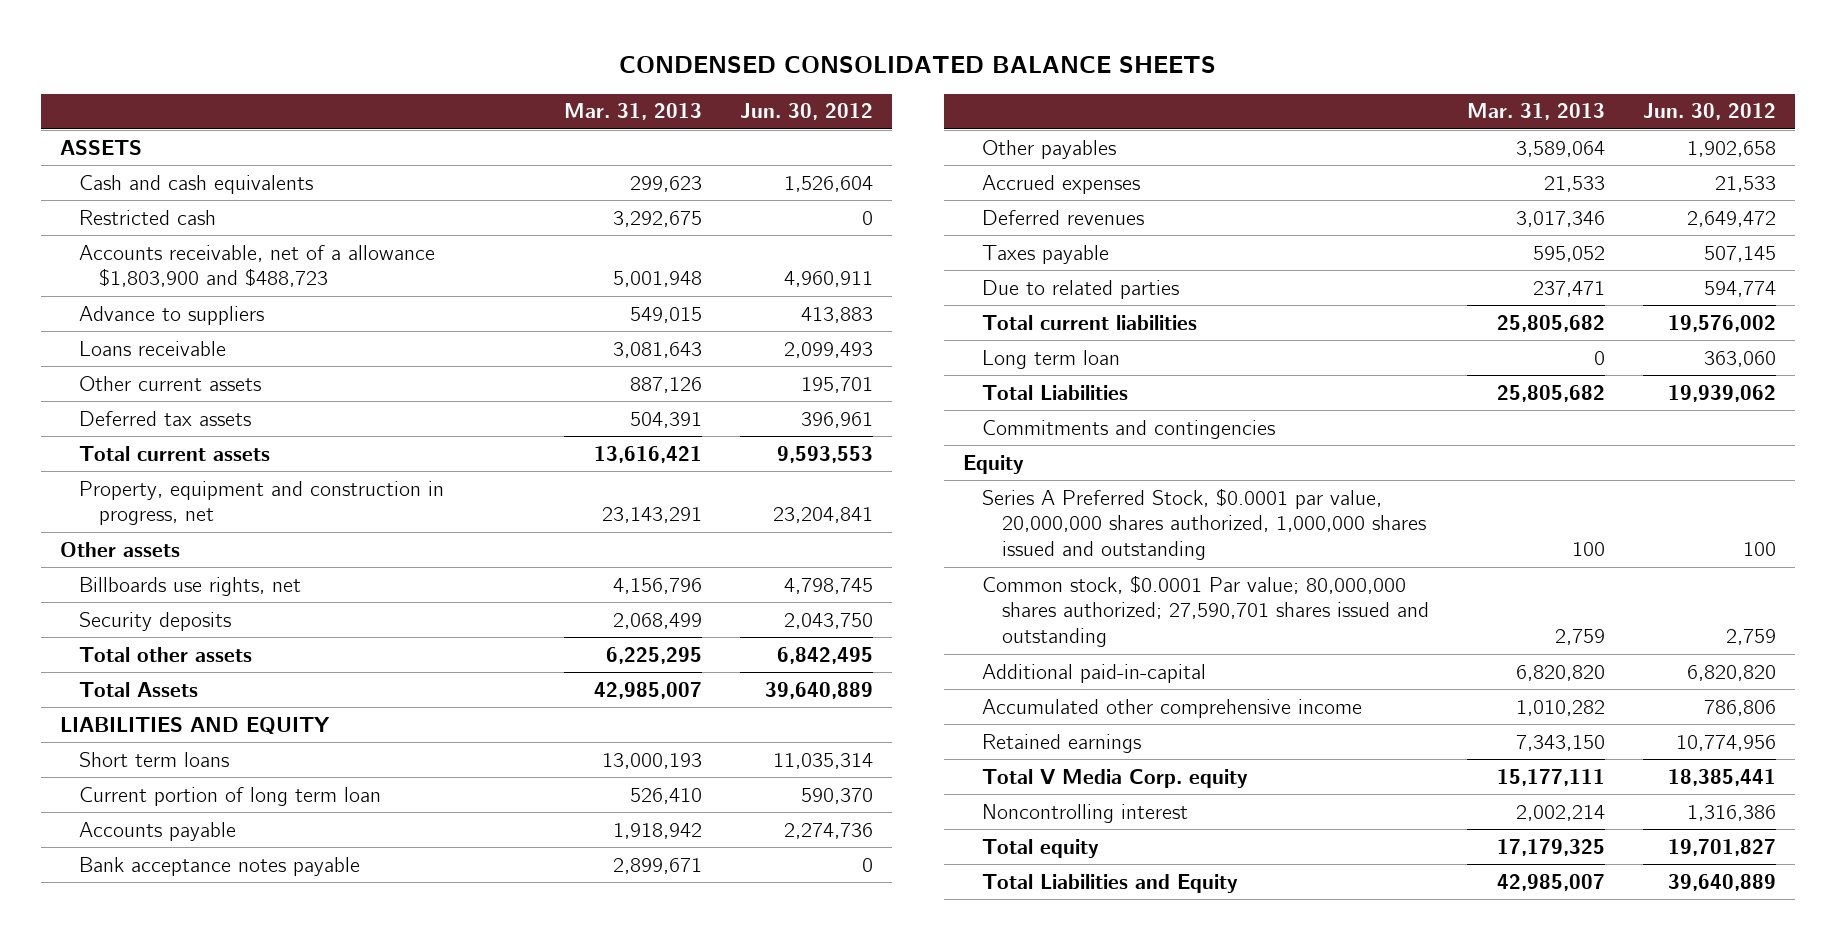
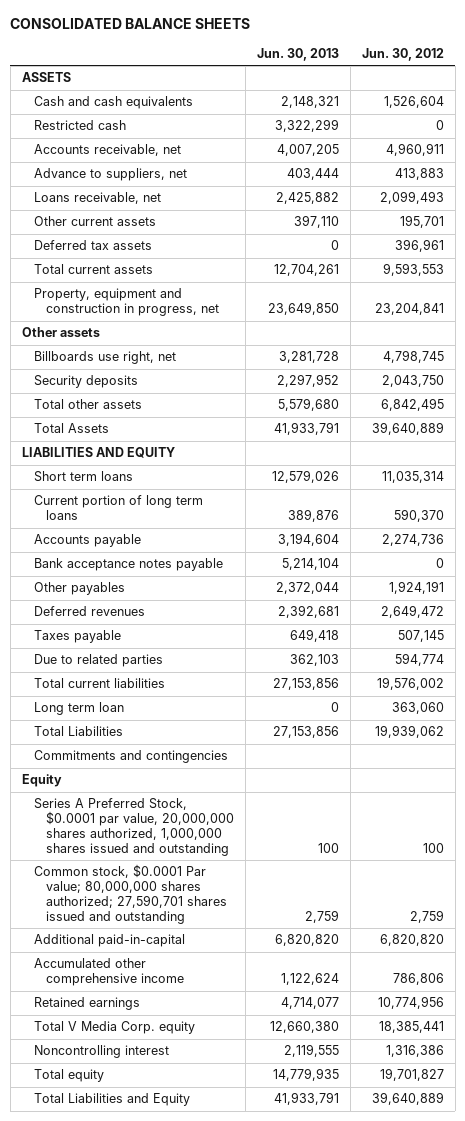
[618,55,1216,73] CONDENSED CONSOLIDATED BALANCE SHEETS -> [10,18,251,30] CONSOLIDATED BALANCE SHEETS
[563,103,702,121] Mar. 31, 2013 -> none
none -> [256,47,339,61] Jun. 30, 2013
[79,244,436,288] Accounts receivable, net of a allowance $1,803,900 and $488,723 -> [33,144,181,157] Accounts receivable, net
[79,305,265,325] Advance to suppliers -> [33,168,187,182] Advance to suppliers, net
[79,340,227,356] Loans receivable -> [33,192,161,205] Loans receivable, net
[79,576,302,596] Billboards use rights, net -> [33,351,176,365] Billboards use right, net
[79,786,382,806] Current portion of long term loan -> [33,495,203,521] Current portion of long term loans
[982,174,1141,194] Accrued expenses -> none
[1686,140,1776,157] 1,902,658 -> [388,581,444,595] 1,924,191

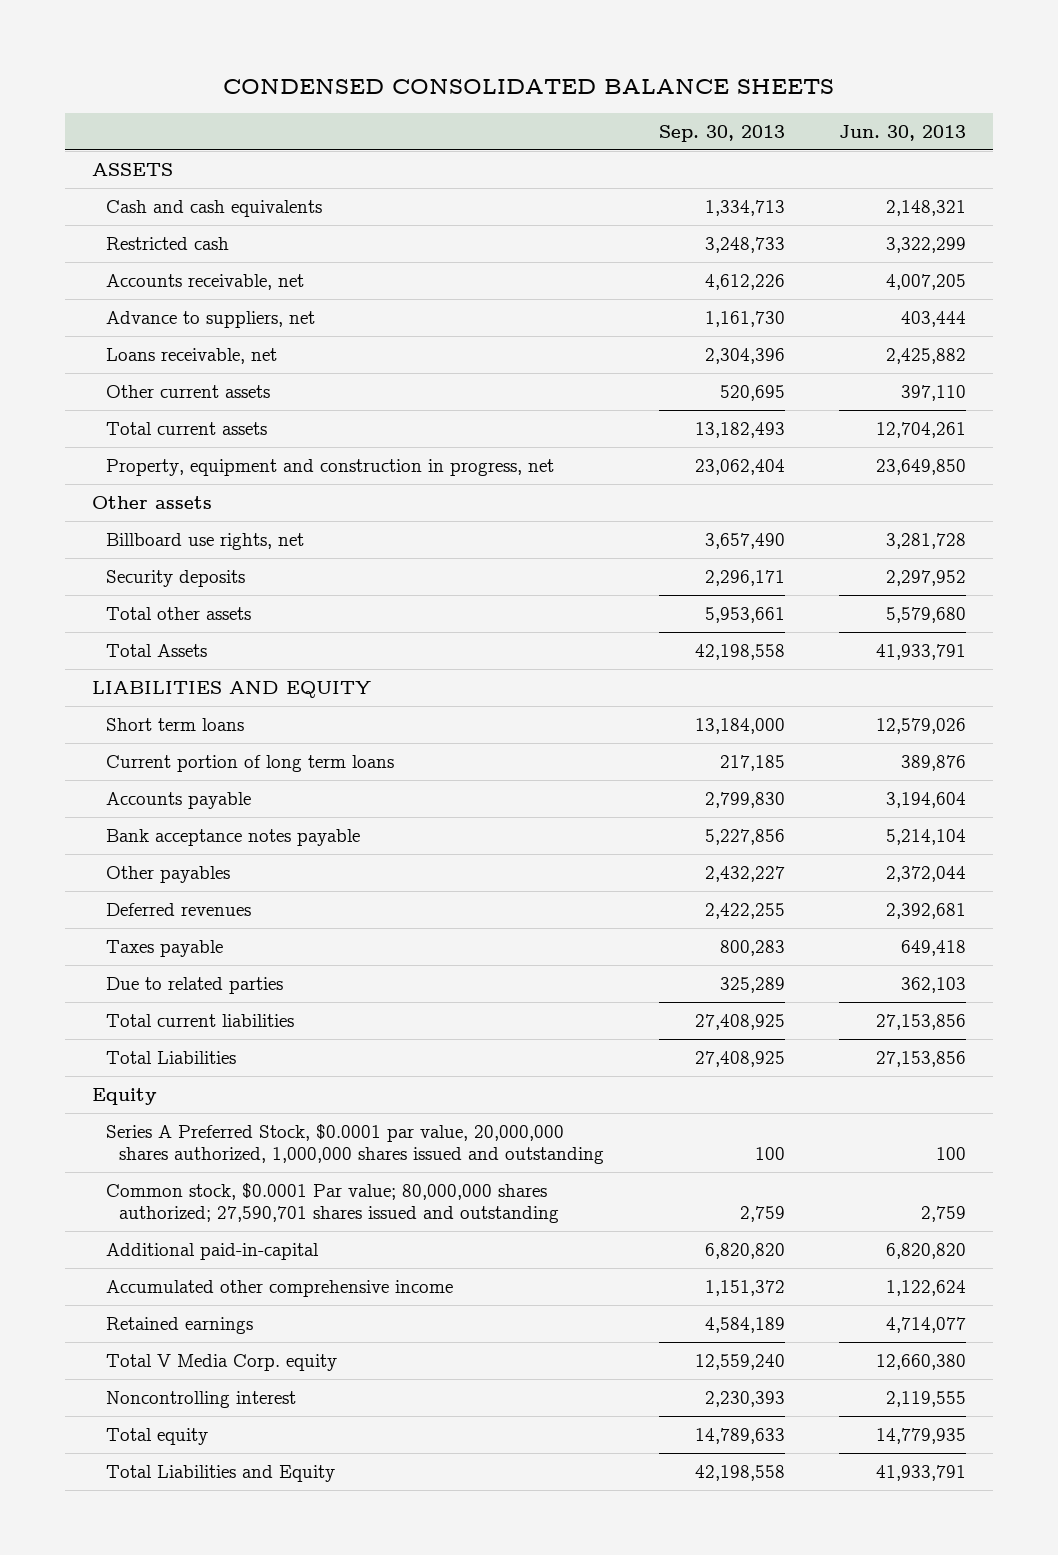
[10,18,251,30] CONSOLIDATED BALANCE SHEETS -> [223,79,835,95] CONDENSED CONSOLIDATED BALANCE SHEETS
[361,47,444,61] Jun. 30, 2012 -> none
none -> [658,124,785,142] Sep. 30, 2013
[33,240,152,251] Deferred tax assets -> none
[33,351,176,365] Billboards use right, net -> [105,532,304,550] Billboard use rights, net
[33,702,124,716] Long term loan -> none
[33,750,228,764] Commitments and contingencies -> none

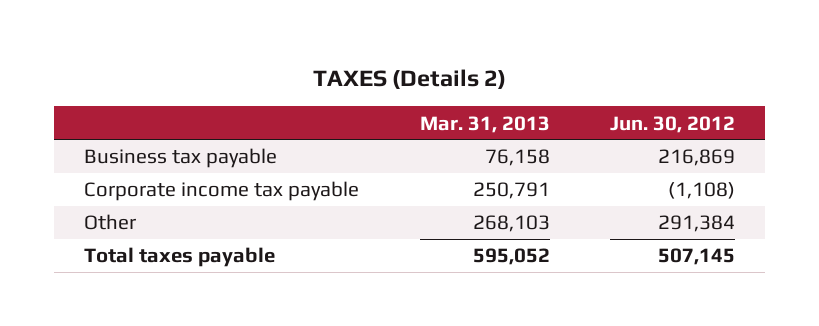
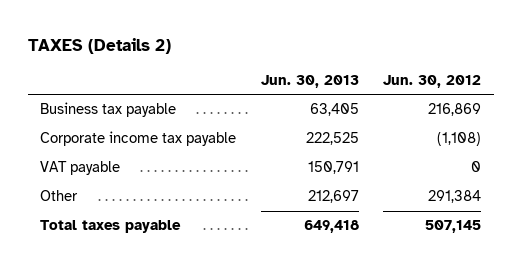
[419,115,550,133] Mar. 31, 2013 -> none
none -> [260,74,359,88] Jun. 30, 2013
none -> [40,161,121,176] VAT payable

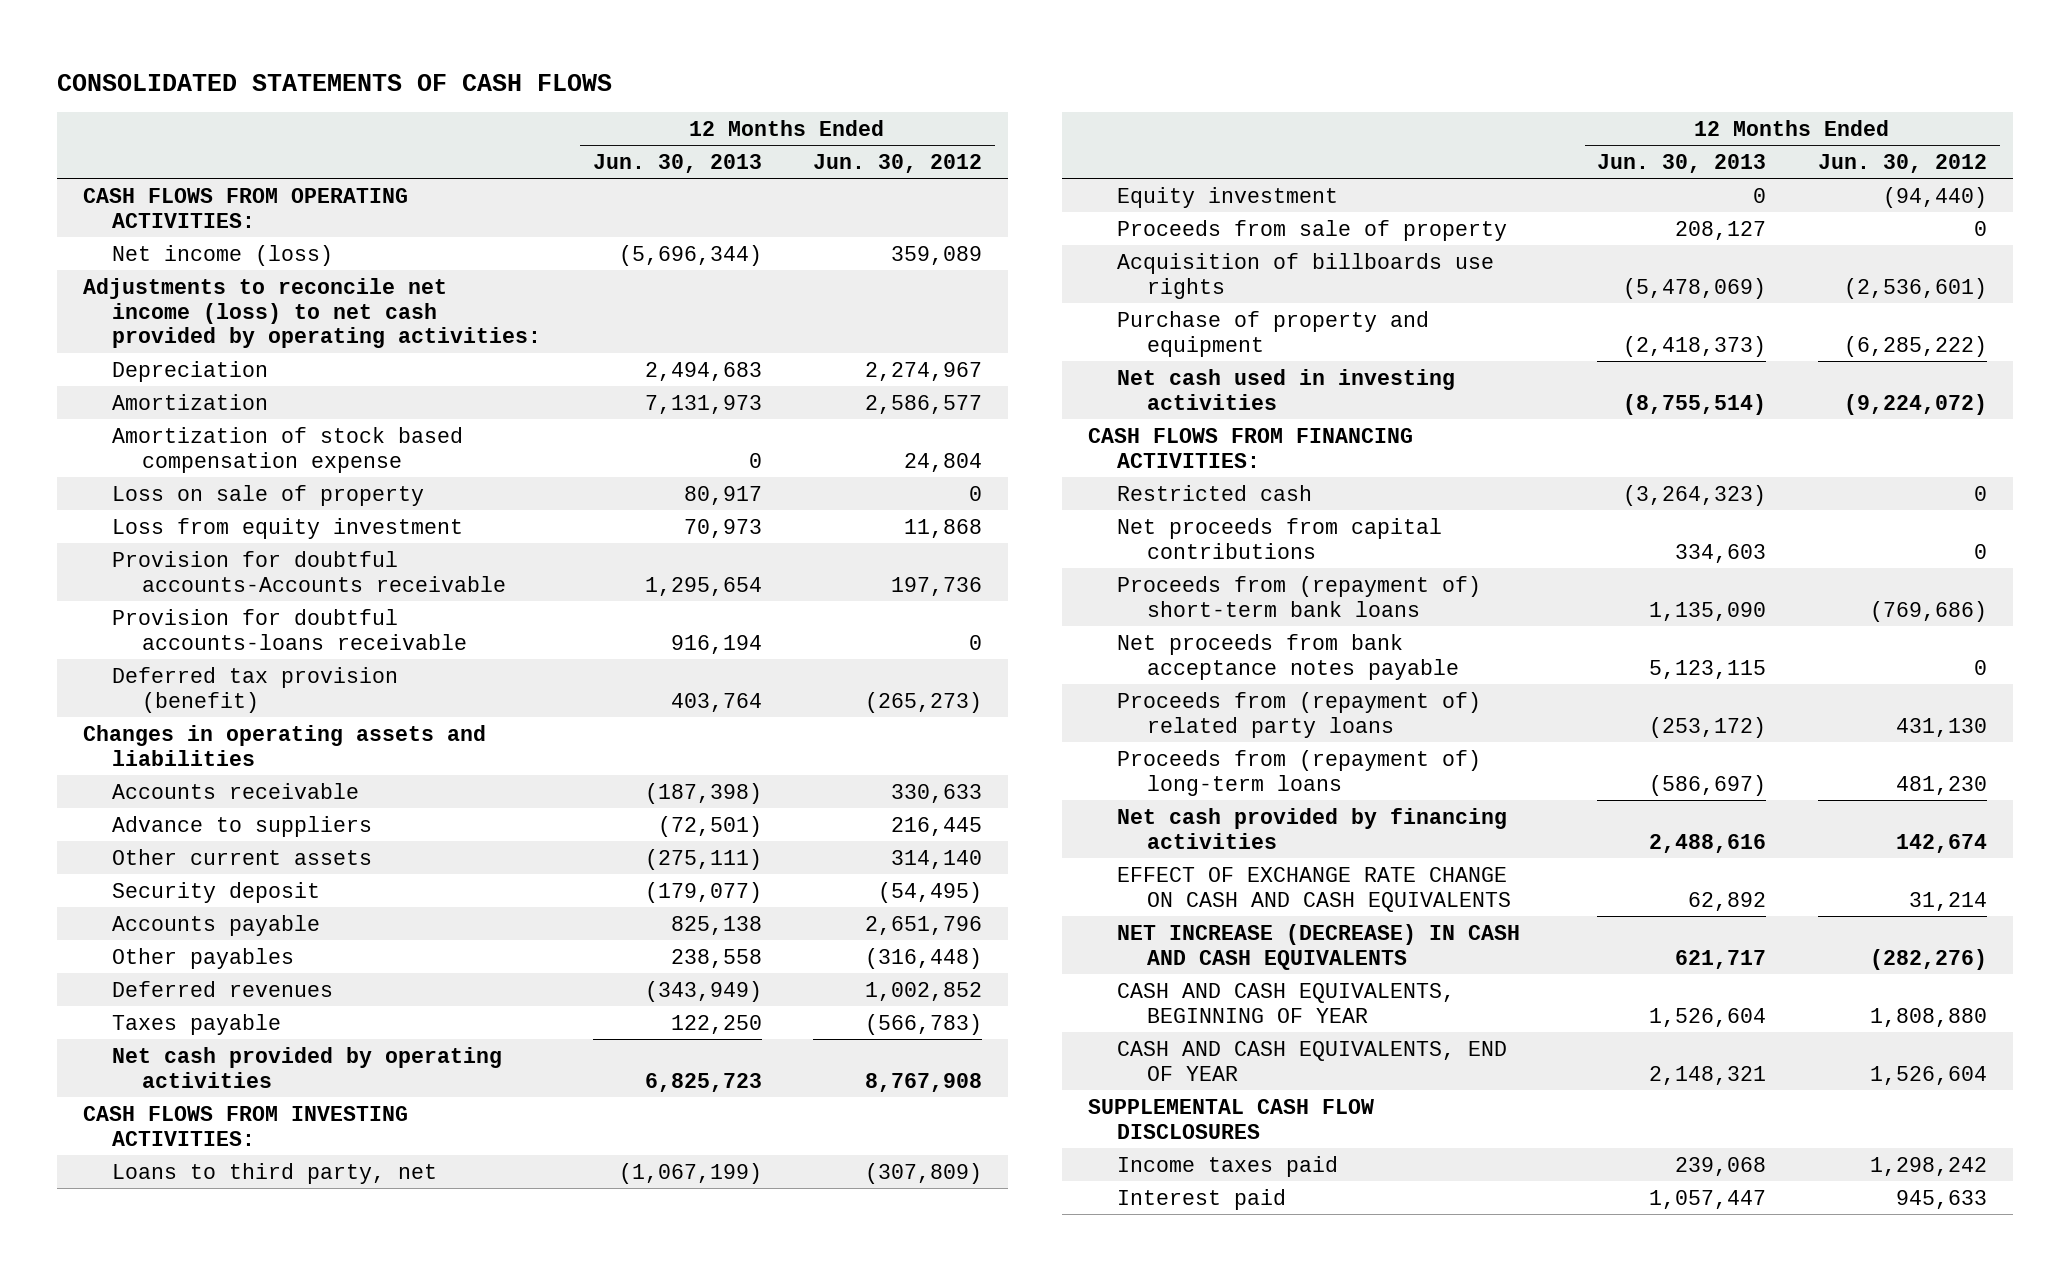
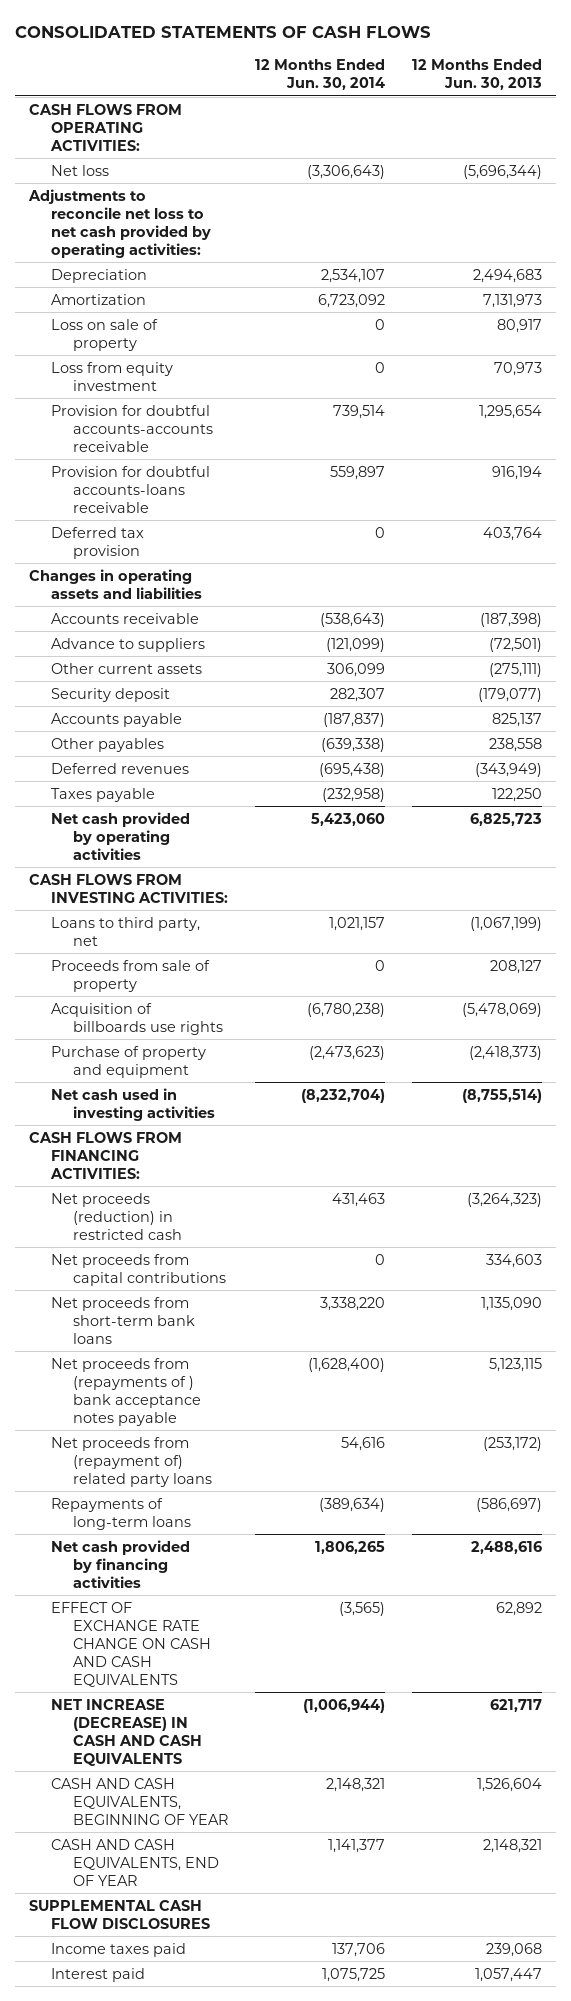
[813,153,983,173] Jun. 30, 2012 -> none
none -> [255,59,386,91] 12 Months Ended Jun. 30, 2014
[112,244,334,266] Net income (loss) -> [50,164,109,176] Net loss
[82,277,542,349] Adjustments to reconcile net income (loss) to net cash provided by operating activities: -> [27,188,211,258] Adjustments to reconcile net loss to net cash provided by operating activities:
[112,426,464,473] Amortization of stock based compensation expense -> none
[112,550,506,592] Provision for doubtful accounts-Accounts receivable -> [50,404,213,452] Provision for doubtful accounts-accounts receivable
[112,666,399,713] Deferred tax provision (benefit) -> [50,526,144,559] Deferred tax provision
[670,915,762,935] 825,138 -> [492,712,543,727] 825,137
[1117,186,1339,208] Equity investment -> none
[1117,484,1313,501] Restricted cash -> [50,1192,182,1240] Net proceeds (reduction) in restricted cash
[1117,575,1482,617] Proceeds from (repayment of) short-term bank loans -> [50,1296,195,1344] Net proceeds from short-term bank loans
[1117,633,1459,680] Net proceeds from bank acceptance notes payable -> [50,1357,201,1426] Net proceeds from (repayments of ) bank acceptance notes payable
[1117,691,1482,738] Proceeds from (repayment of) related party loans -> [50,1436,212,1487] Net proceeds from (repayment of) related party loans
[1117,749,1482,796] Proceeds from (repayment of) long-term loans -> [50,1497,191,1530] Repayments of long-term loans

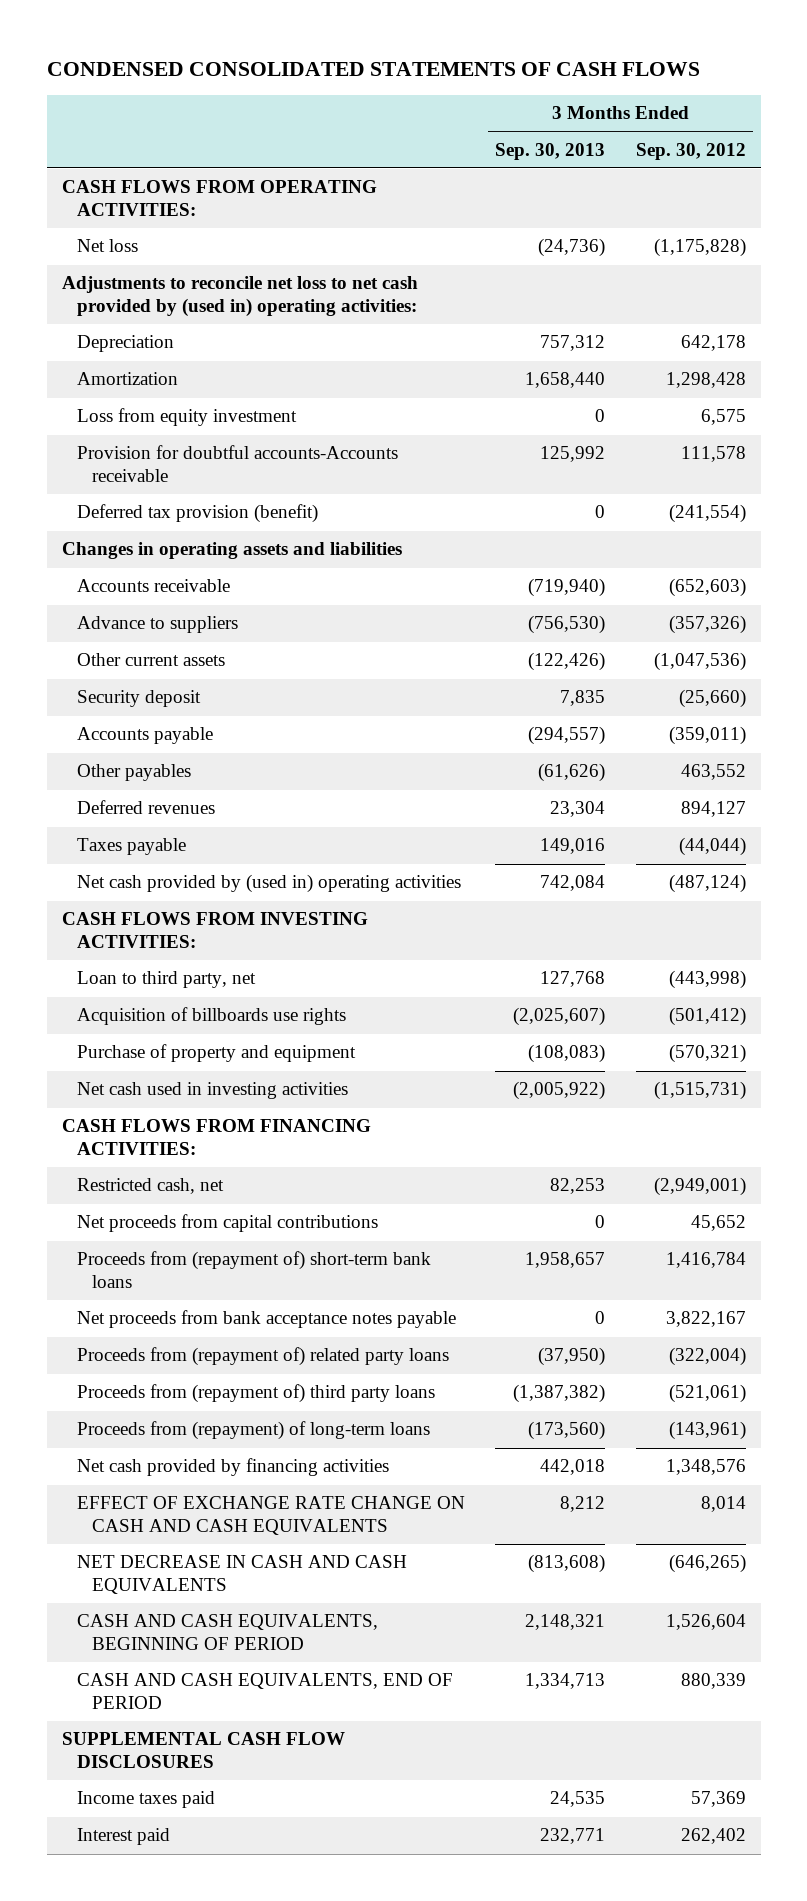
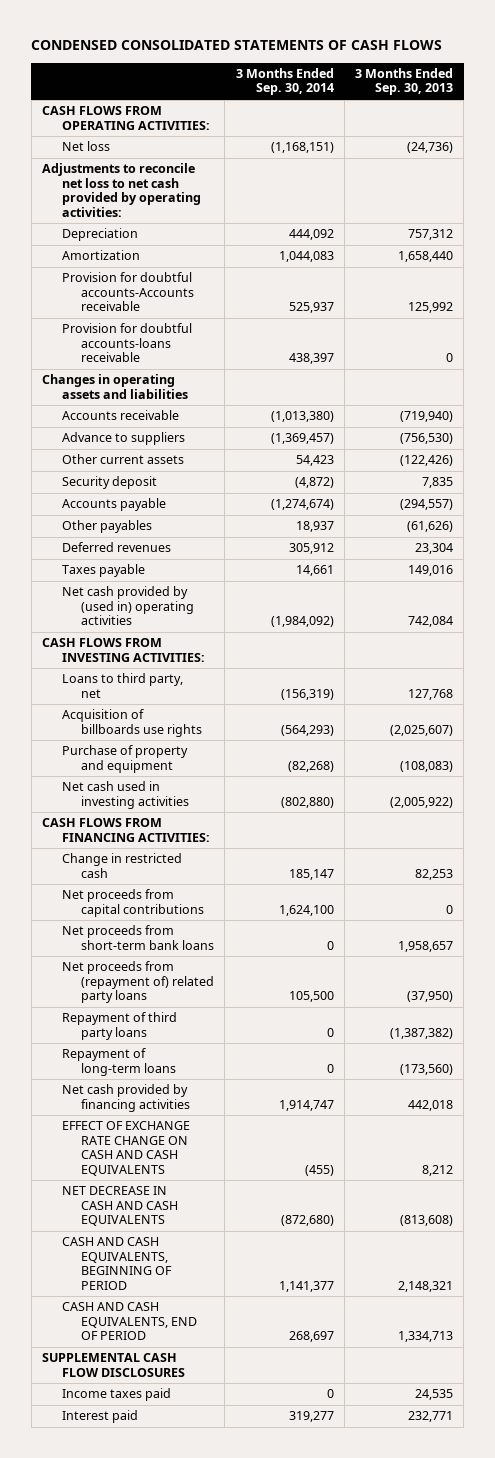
[635,142,746,160] Sep. 30, 2012 -> none
none -> [235,68,334,96] 3 Months Ended Sep. 30, 2014
[61,276,418,318] Adjustments to reconcile net loss to net cash provided by (used in) operating activities: -> [42,163,201,217] Adjustments to reconcile net loss to net cash provided by operating activities:
[77,408,298,427] Loss from equity investment -> none
[77,504,319,524] Deferred tax provision (benefit) -> none
none -> [61,323,192,363] Provision for doubtful accounts-loans receivable
[77,971,257,989] Loan to third party, net -> [61,673,183,698] Loans to third party, net
[77,1178,225,1195] Restricted cash, net -> [61,853,182,878] Change in restricted cash
[77,1310,457,1329] Net proceeds from bank acceptance notes payable -> none
[77,1251,432,1289] Proceeds from (repayment of) short-term bank loans -> [61,925,214,950] Net proceeds from short-term bank loans
[77,1347,450,1367] Proceeds from (repayment of) related party loans -> [61,961,214,1004] Net proceeds from (repayment of) related party loans
[77,1384,436,1404] Proceeds from (repayment of) third party loans -> [61,1012,177,1040] Repayment of third party loans
[77,1421,431,1441] Proceeds from (repayment) of long-term loans -> [61,1048,176,1076] Repayment of long-term loans

